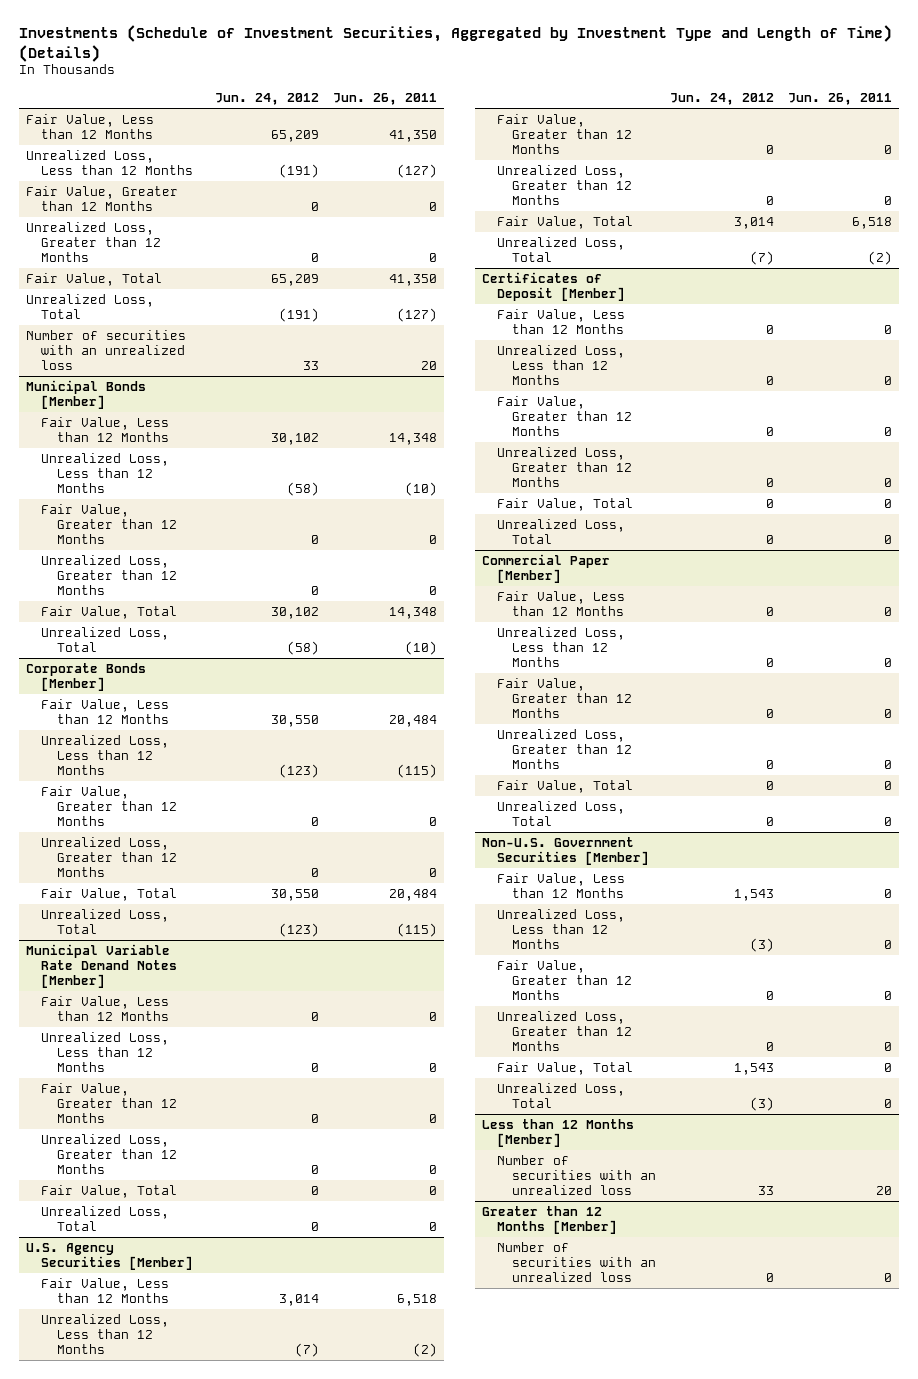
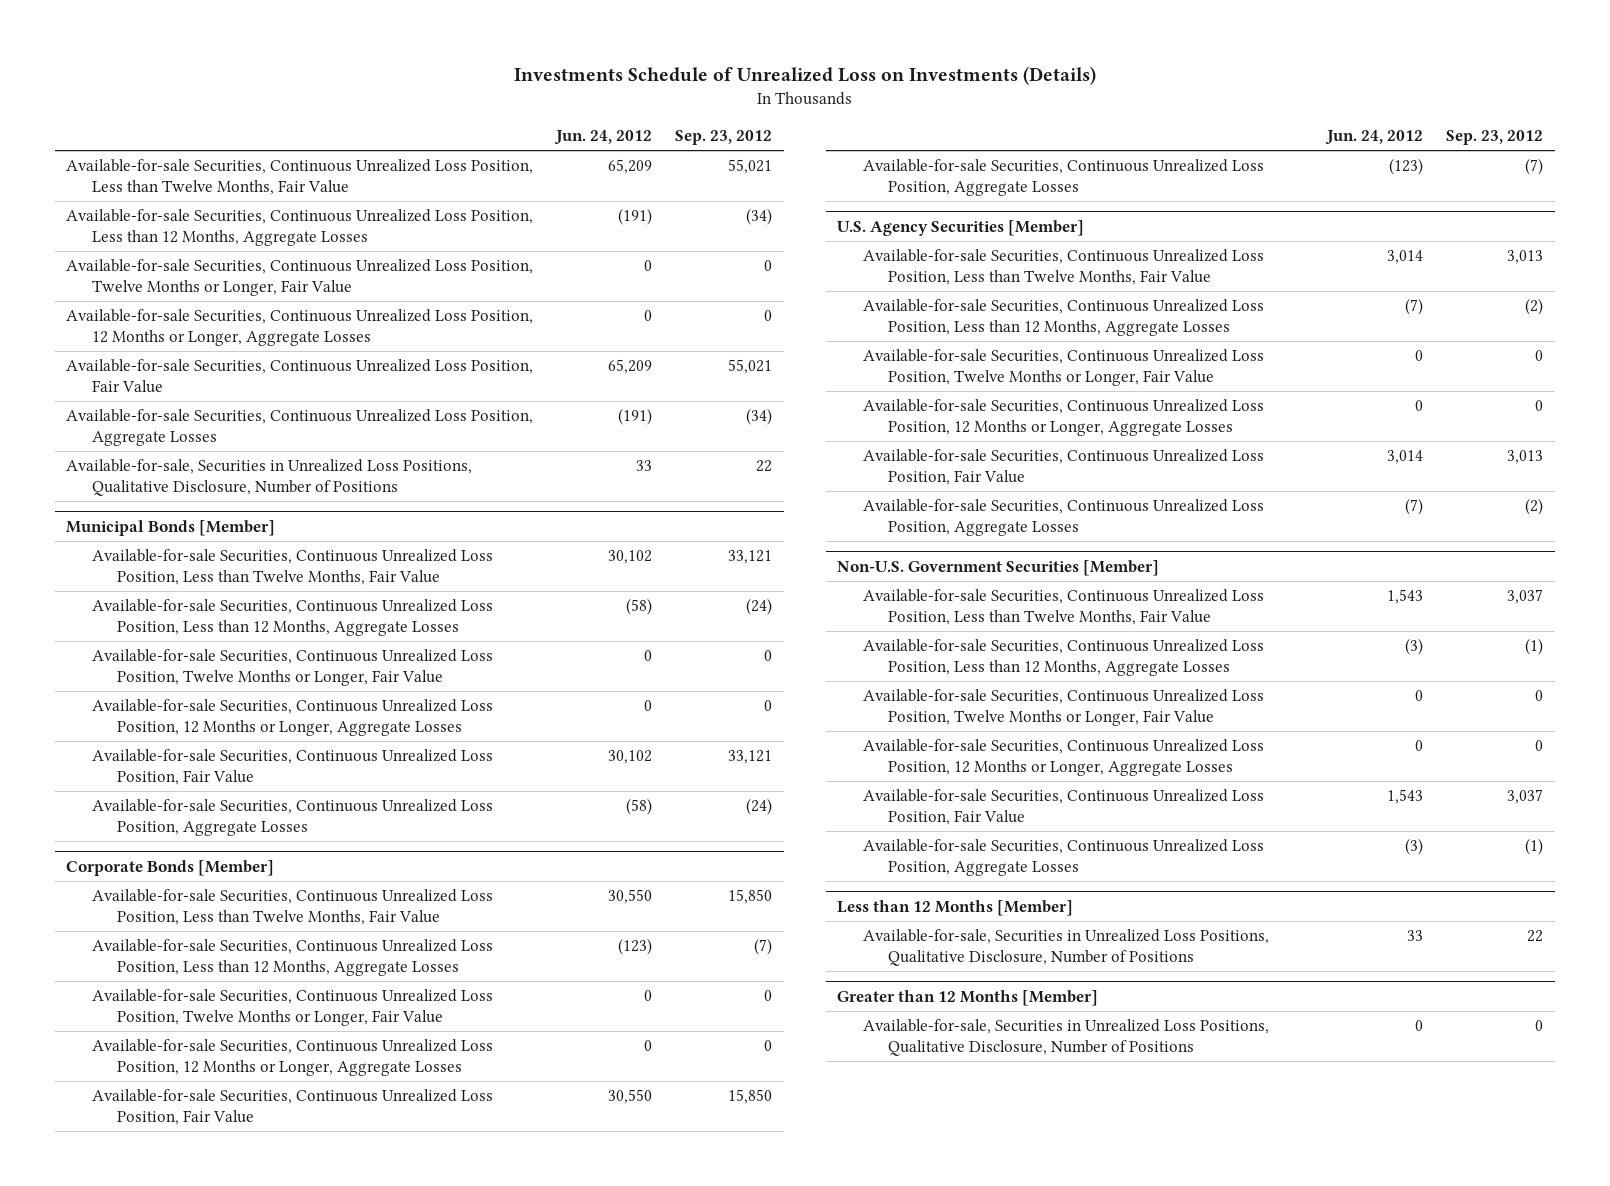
[19,25,893,62] Investments (Schedule of Investment Securities, Aggregated by Investment Type and Length of Time) (Details) -> [513,65,1096,85] Investments Schedule of Unrealized Loss on Investments (Details)
[332,92,437,105] Jun. 26, 2011 -> none
none -> [675,129,773,145] Sep. 23, 2012
[26,114,155,140] Fair Value, Less than 12 Months -> [66,159,534,195] Available-for-sale Securities, Continuous Unrealized Loss Position, Less than Twelve Months, Fair Value
[26,150,194,176] Unrealized Loss, Less than 12 Months -> [66,209,534,246] Available-for-sale Securities, Continuous Unrealized Loss Position, Less than 12 Months, Aggregate Losses
[26,186,179,212] Fair Value, Greater than 12 Months -> [66,259,534,296] Available-for-sale Securities, Continuous Unrealized Loss Position, Twelve Months or Longer, Fair Value
[26,222,162,263] Unrealized Loss, Greater than 12 Months -> [66,309,534,346] Available-for-sale Securities, Continuous Unrealized Loss Position, 12 Months or Longer, Aggregate Losses
[26,273,163,287] Fair Value, Total -> [66,359,534,393] Available-for-sale Securities, Continuous Unrealized Loss Position, Fair Value
[26,294,155,320] Unrealized Loss, Total -> [66,409,534,446] Available-for-sale Securities, Continuous Unrealized Loss Position, Aggregate Losses
[26,330,187,371] Number of securities with an unrealized loss -> [66,459,473,496] Available-for-sale, Securities in Unrealized Loss Positions, Qualitative Disclosure, Number of Positions
[41,417,170,443] Fair Value, Less than 12 Months -> [91,549,493,585] Available-for-sale Securities, Continuous Unrealized Loss Position, Less than Twelve Months, Fair Value
[41,453,170,494] Unrealized Loss, Less than 12 Months -> [91,599,493,636] Available-for-sale Securities, Continuous Unrealized Loss Position, Less than 12 Months, Aggregate Losses
[41,504,177,545] Fair Value, Greater than 12 Months -> [91,649,493,686] Available-for-sale Securities, Continuous Unrealized Loss Position, Twelve Months or Longer, Fair Value
[41,555,177,596] Unrealized Loss, Greater than 12 Months -> [91,699,493,736] Available-for-sale Securities, Continuous Unrealized Loss Position, 12 Months or Longer, Aggregate Losses
[41,606,178,620] Fair Value, Total -> [91,749,493,785] Available-for-sale Securities, Continuous Unrealized Loss Position, Fair Value
[41,627,170,653] Unrealized Loss, Total -> [91,799,493,836] Available-for-sale Securities, Continuous Unrealized Loss Position, Aggregate Losses
[26,944,178,989] Municipal Variable Rate Demand Notes [Member] -> none
[41,996,170,1022] Fair Value, Less than 12 Months -> none
[41,1032,170,1073] Unrealized Loss, Less than 12 Months -> none
[41,1083,177,1124] Fair Value, Greater than 12 Months -> none
[41,1134,177,1175] Unrealized Loss, Greater than 12 Months -> none
[41,1185,178,1199] Fair Value, Total -> none
[41,1206,170,1232] Unrealized Loss, Total -> none
[41,699,170,725] Fair Value, Less than 12 Months -> [91,889,493,925] Available-for-sale Securities, Continuous Unrealized Loss Position, Less than Twelve Months, Fair Value
[41,735,170,776] Unrealized Loss, Less than 12 Months -> [91,939,493,976] Available-for-sale Securities, Continuous Unrealized Loss Position, Less than 12 Months, Aggregate Losses
[41,786,177,827] Fair Value, Greater than 12 Months -> [91,989,493,1026] Available-for-sale Securities, Continuous Unrealized Loss Position, Twelve Months or Longer, Fair Value
[41,837,177,878] Unrealized Loss, Greater than 12 Months -> [91,1039,493,1076] Available-for-sale Securities, Continuous Unrealized Loss Position, 12 Months or Longer, Aggregate Losses
[41,888,178,902] Fair Value, Total -> [91,1089,493,1125] Available-for-sale Securities, Continuous Unrealized Loss Position, Fair Value
[41,909,170,935] Unrealized Loss, Total -> [862,159,1264,196] Available-for-sale Securities, Continuous Unrealized Loss Position, Aggregate Losses
[481,272,625,302] Certificates of Deposit [Member] -> none
[496,309,625,335] Fair Value, Less than 12 Months -> none
[496,345,625,386] Unrealized Loss, Less than 12 Months -> none
[496,396,633,437] Fair Value, Greater than 12 Months -> none
[496,447,633,488] Unrealized Loss, Greater than 12 Months -> none
[496,498,633,512] Fair Value, Total -> none
[496,519,625,545] Unrealized Loss, Total -> none
[481,554,610,584] Commercial Paper [Member] -> none
[496,591,625,617] Fair Value, Less than 12 Months -> none
[496,627,625,668] Unrealized Loss, Less than 12 Months -> none
[496,678,633,719] Fair Value, Greater than 12 Months -> none
[496,729,633,770] Unrealized Loss, Greater than 12 Months -> none
[496,780,633,794] Fair Value, Total -> none
[496,801,625,827] Unrealized Loss, Total -> none
[41,1278,170,1304] Fair Value, Less than 12 Months -> [862,249,1264,285] Available-for-sale Securities, Continuous Unrealized Loss Position, Less than Twelve Months, Fair Value
[41,1314,170,1355] Unrealized Loss, Less than 12 Months -> [862,299,1264,336] Available-for-sale Securities, Continuous Unrealized Loss Position, Less than 12 Months, Aggregate Losses
[496,114,633,155] Fair Value, Greater than 12 Months -> [862,349,1264,386] Available-for-sale Securities, Continuous Unrealized Loss Position, Twelve Months or Longer, Fair Value
[496,165,633,206] Unrealized Loss, Greater than 12 Months -> [862,399,1264,436] Available-for-sale Securities, Continuous Unrealized Loss Position, 12 Months or Longer, Aggregate Losses
[496,216,633,230] Fair Value, Total -> [862,449,1264,485] Available-for-sale Securities, Continuous Unrealized Loss Position, Fair Value
[496,237,625,263] Unrealized Loss, Total -> [862,499,1264,536] Available-for-sale Securities, Continuous Unrealized Loss Position, Aggregate Losses
[496,873,625,899] Fair Value, Less than 12 Months -> [862,589,1264,625] Available-for-sale Securities, Continuous Unrealized Loss Position, Less than Twelve Months, Fair Value
[496,909,625,950] Unrealized Loss, Less than 12 Months -> [862,639,1264,676] Available-for-sale Securities, Continuous Unrealized Loss Position, Less than 12 Months, Aggregate Losses
[496,960,633,1001] Fair Value, Greater than 12 Months -> [862,689,1264,726] Available-for-sale Securities, Continuous Unrealized Loss Position, Twelve Months or Longer, Fair Value
[496,1011,633,1052] Unrealized Loss, Greater than 12 Months -> [862,739,1264,776] Available-for-sale Securities, Continuous Unrealized Loss Position, 12 Months or Longer, Aggregate Losses
[496,1062,633,1076] Fair Value, Total -> [862,789,1264,825] Available-for-sale Securities, Continuous Unrealized Loss Position, Fair Value
[496,1083,625,1109] Unrealized Loss, Total -> [862,839,1264,876] Available-for-sale Securities, Continuous Unrealized Loss Position, Aggregate Losses
[496,1155,657,1196] Number of securities with an unrealized loss -> [862,929,1269,966] Available-for-sale, Securities in Unrealized Loss Positions, Qualitative Disclosure, Number of Positions
[496,1242,657,1283] Number of securities with an unrealized loss -> [862,1019,1269,1056] Available-for-sale, Securities in Unrealized Loss Positions, Qualitative Disclosure, Number of Positions

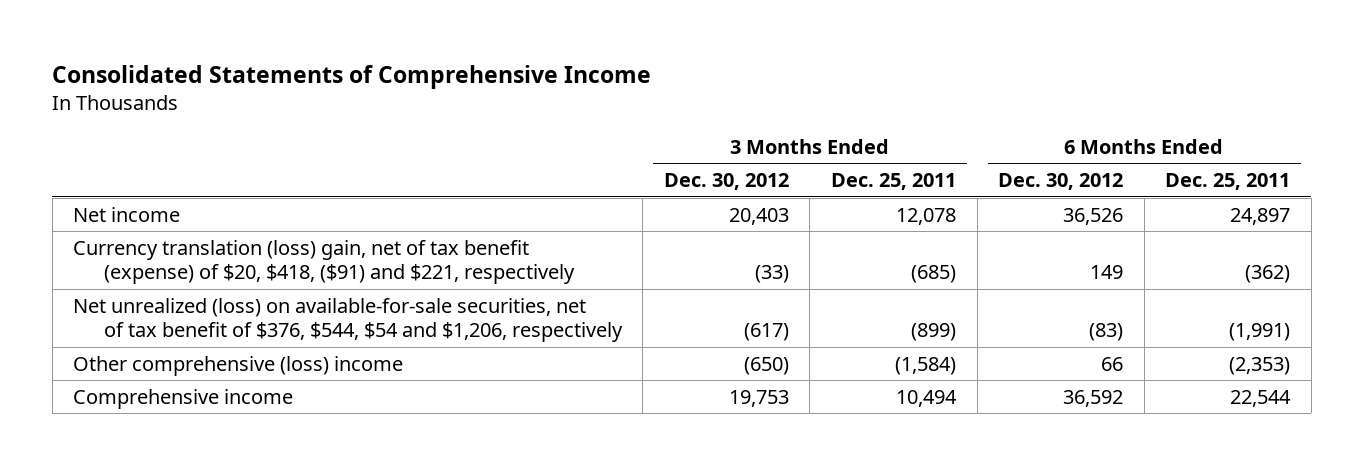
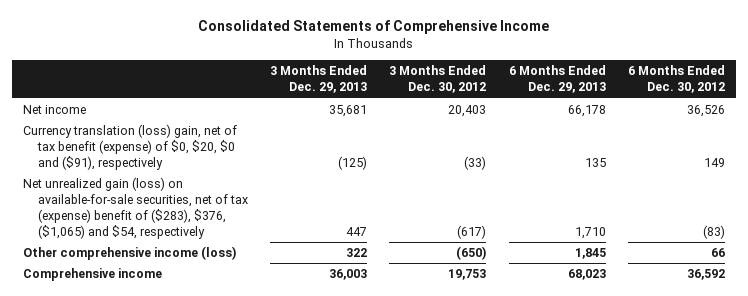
[830,173,956,191] Dec. 25, 2011 -> none
[1165,173,1291,191] Dec. 25, 2011 -> none
none -> [269,65,367,94] 3 Months Ended Dec. 29, 2013
none -> [508,65,606,94] 6 Months Ended Dec. 29, 2013
[73,239,575,285] Currency translation (loss) gain, net of tax benefit (expense) of $20, $418, ($91) and $221, respectively -> [23,124,238,170] Currency translation (loss) gain, net of tax benefit (expense) of $0, $20, $0 and ($91), respectively
[73,297,623,343] Net unrealized (loss) on available-for-sale securities, net of tax benefit of $376, $544, $54 and $1,206, respectively -> [23,177,248,239] Net unrealized gain (loss) on available-for-sale securities, net of tax (expense) benefit of ($283), $376, ($1,065) and $54, respectively
[73,355,404,376] Other comprehensive (loss) income -> [23,246,237,261] Other comprehensive income (loss)

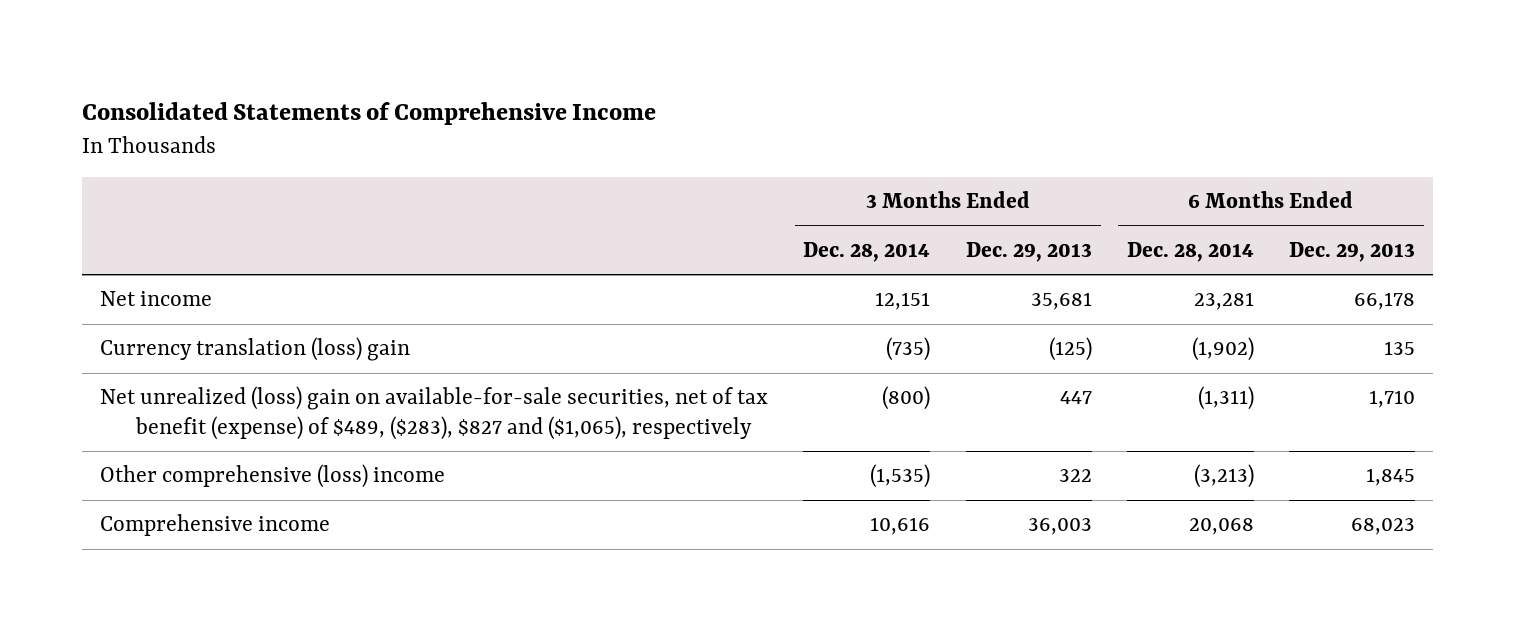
[389,65,487,94] 3 Months Ended Dec. 30, 2012 -> none
[628,65,726,94] 6 Months Ended Dec. 30, 2012 -> none
none -> [803,241,931,262] Dec. 28, 2014
none -> [1127,241,1255,262] Dec. 28, 2014
[23,124,238,170] Currency translation (loss) gain, net of tax benefit (expense) of $0, $20, $0 and ($91), respectively -> [100,337,411,362] Currency translation (loss) gain
[23,177,248,239] Net unrealized gain (loss) on available-for-sale securities, net of tax (expense) benefit of ($283), $376, ($1,065) and $54, respectively -> [100,386,769,440] Net unrealized (loss) gain on available-for-sale securities, net of tax benefit (expense) of $489, ($283), $827 and ($1,065), respectively
[23,246,237,261] Other comprehensive income (loss) -> [100,464,446,489] Other comprehensive (loss) income

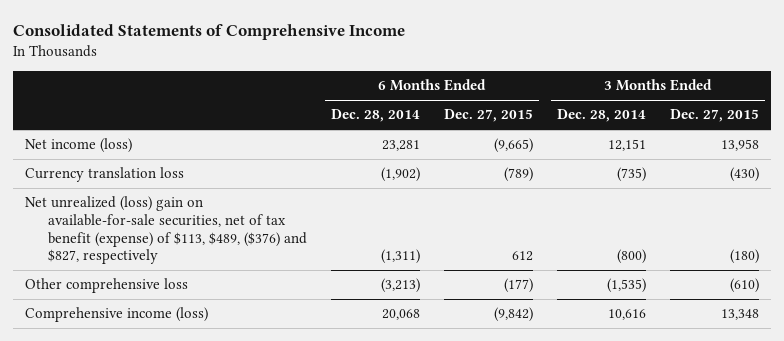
[965,241,1092,262] Dec. 29, 2013 -> none
[1289,241,1416,262] Dec. 29, 2013 -> none
none -> [443,109,533,123] Dec. 27, 2015
none -> [669,109,759,123] Dec. 27, 2015
[100,291,213,307] Net income -> [25,138,133,154] Net income (loss)
[100,337,411,362] Currency translation (loss) gain -> [25,167,185,183] Currency translation loss
[100,386,769,440] Net unrealized (loss) gain on available-for-sale securities, net of tax benefit (expense) of $489, ($283), $827 and ($1,065), respectively -> [25,196,307,265] Net unrealized (loss) gain on available-for-sale securities, net of tax benefit (expense) of $113, $489, ($376) and $827, respectively
[100,464,446,489] Other comprehensive (loss) income -> [25,278,189,294] Other comprehensive loss
[100,514,331,537] Comprehensive income -> [25,307,209,323] Comprehensive income (loss)

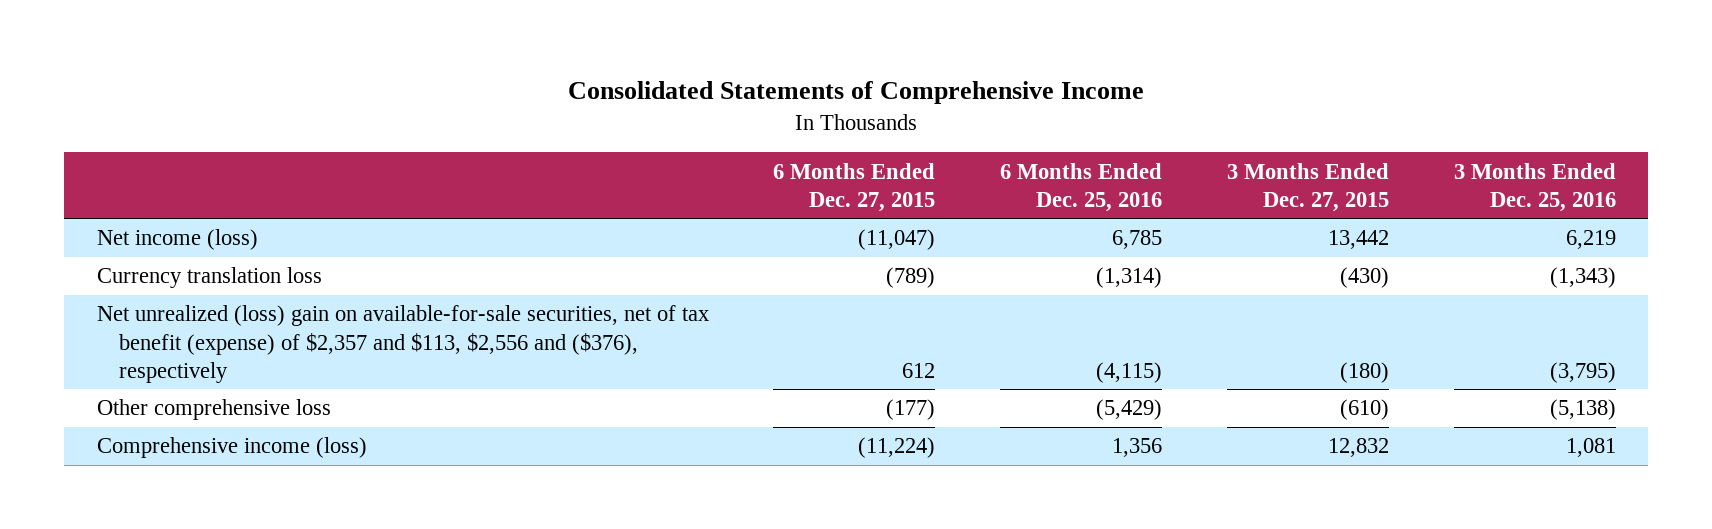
[330,109,420,123] Dec. 28, 2014 -> none
[556,109,646,123] Dec. 28, 2014 -> none
none -> [1000,162,1163,212] 6 Months Ended Dec. 25, 2016
none -> [1453,162,1616,212] 3 Months Ended Dec. 25, 2016
[493,138,533,154] (9,665) -> [858,229,936,251] (11,047)
[720,139,759,152] 13,958 -> [1327,230,1389,250] 13,442
[25,196,307,265] Net unrealized (loss) gain on available-for-sale securities, net of tax benefit (expense) of $113, $489, ($376) and $827, respectively -> [96,305,709,383] Net unrealized (loss) gain on available-for-sale securities, net of tax benefit (expense) of $2,357 and $113, $2,556 and ($376), respectively
[493,307,533,323] (9,842) -> [858,437,936,459] (11,224)
[720,309,759,321] 13,348 -> [1327,438,1389,458] 12,832

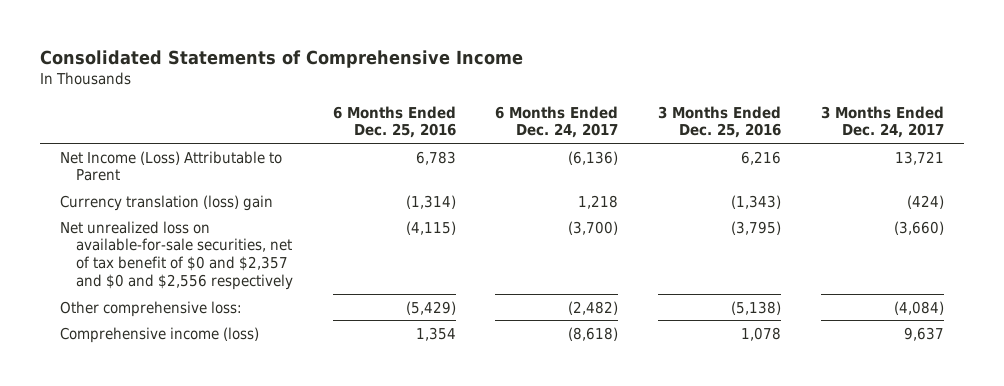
[773,162,936,212] 6 Months Ended Dec. 27, 2015 -> none
[1226,162,1389,212] 3 Months Ended Dec. 27, 2015 -> none
none -> [495,105,619,139] 6 Months Ended Dec. 24, 2017
none -> [820,105,944,139] 3 Months Ended Dec. 24, 2017
[96,229,258,251] Net income (loss) -> [60,150,283,182] Net Income (Loss) Attributable to Parent
[1112,230,1163,250] 6,785 -> [415,150,456,165] 6,783
[1565,230,1616,250] 6,219 -> [741,150,782,165] 6,216
[96,267,322,289] Currency translation loss -> [60,194,274,211] Currency translation (loss) gain
[96,305,709,383] Net unrealized (loss) gain on available-for-sale securities, net of tax benefit (expense) of $2,357 and $113, $2,556 and ($376), respectively -> [60,220,294,290] Net unrealized loss on available-for-sale securities, net of tax benefit of $0 and $2,357 and $0 and $2,556 respectively
[96,399,331,421] Other comprehensive loss -> [60,300,243,317] Other comprehensive loss:
[1112,438,1163,458] 1,356 -> [415,326,456,341] 1,354
[1565,438,1616,458] 1,081 -> [741,326,782,341] 1,078

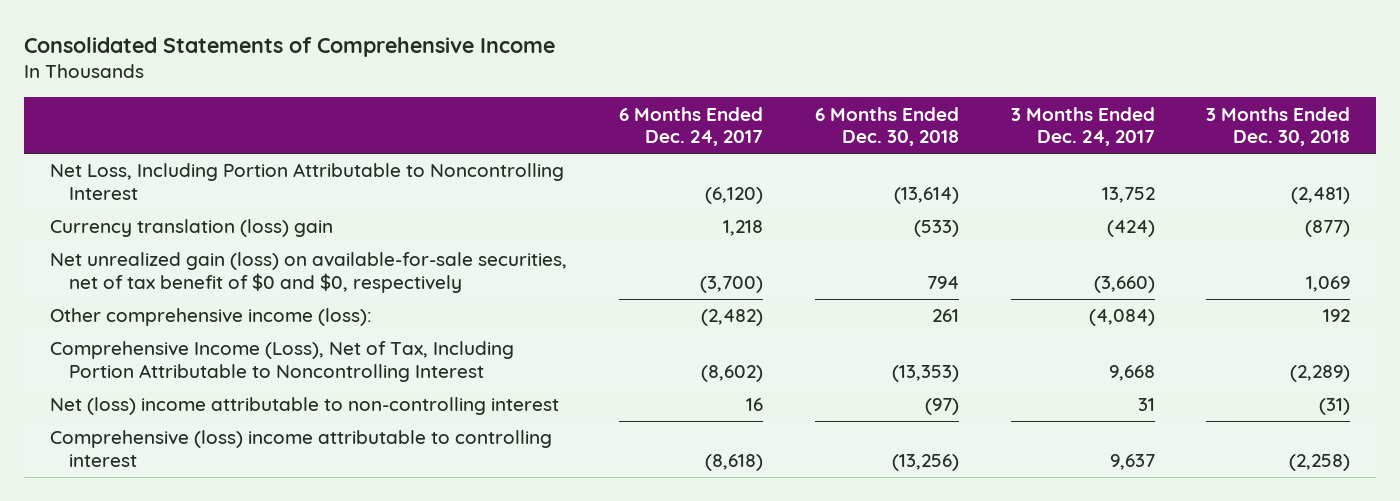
[332,105,456,139] 6 Months Ended Dec. 25, 2016 -> none
[658,105,782,139] 3 Months Ended Dec. 25, 2016 -> none
none -> [814,106,959,147] 6 Months Ended Dec. 30, 2018
none -> [1206,106,1351,147] 3 Months Ended Dec. 30, 2018
[60,150,283,182] Net Income (Loss) Attributable to Parent -> none
none -> [49,163,564,201] Net Loss, Including Portion Attributable to Noncontrolling Interest
[60,220,294,290] Net unrealized loss on available-for-sale securities, net of tax benefit of $0 and $2,357 and $0 and $2,556 respectively -> [49,252,567,294] Net unrealized gain (loss) on available-for-sale securities, net of tax benefit of $0 and $0, respectively
[60,300,243,317] Other comprehensive loss: -> [49,308,372,327] Other comprehensive income (loss):
none -> [49,341,514,383] Comprehensive Income (Loss), Net of Tax, Including Portion Attributable to Noncontrolling Interest
none -> [49,397,559,416] Net (loss) income attributable to non-controlling interest
[60,326,260,343] Comprehensive income (loss) -> [49,430,552,468] Comprehensive (loss) income attributable to controlling interest

